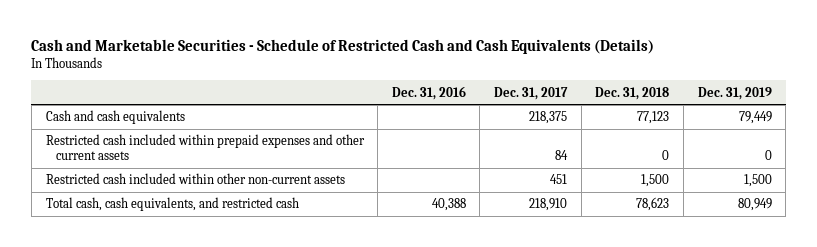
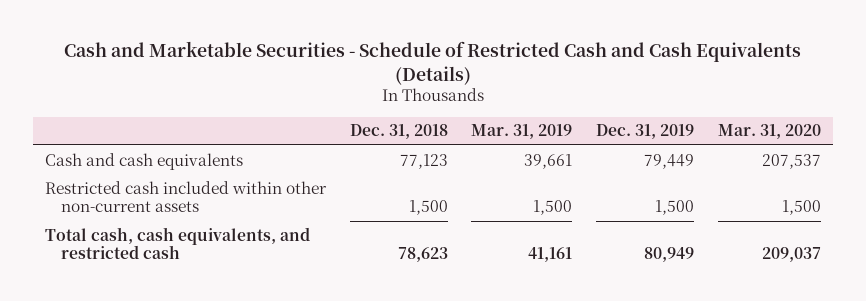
[391,85,466,100] Dec. 31, 2016 -> none
[494,86,569,100] Dec. 31, 2017 -> none
none -> [471,124,573,140] Mar. 31, 2019
none -> [717,124,821,140] Mar. 31, 2020
[45,134,365,161] Restricted cash included within prepaid expenses and other current assets -> none

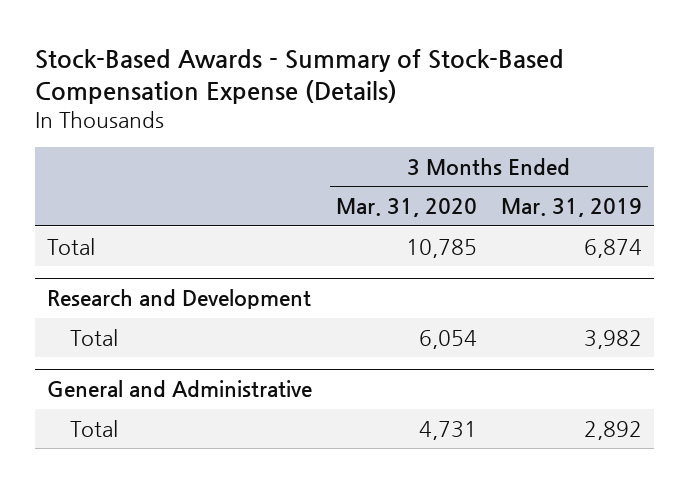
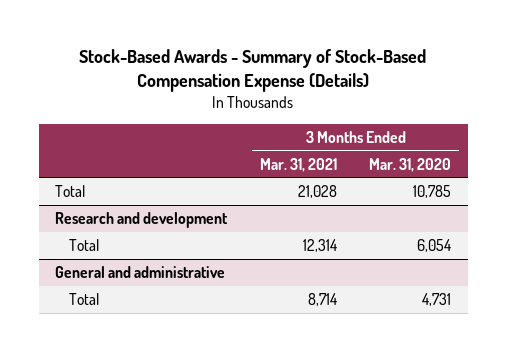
[501,198,643,218] Mar. 31, 2019 -> none
none -> [259,157,337,172] Mar. 31, 2021
[46,289,311,310] Research and Development -> [55,212,229,229] Research and development
[46,380,312,398] General and Administrative -> [55,266,226,279] General and administrative

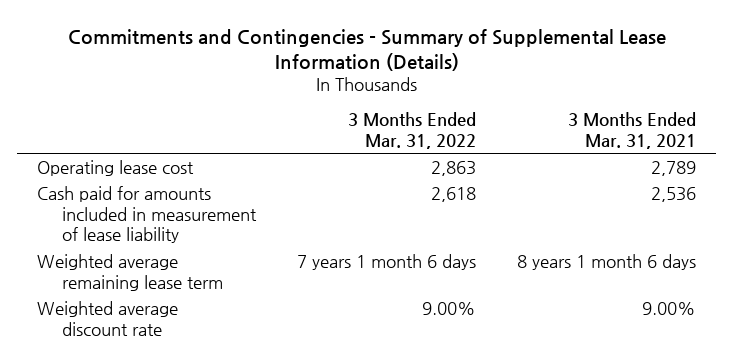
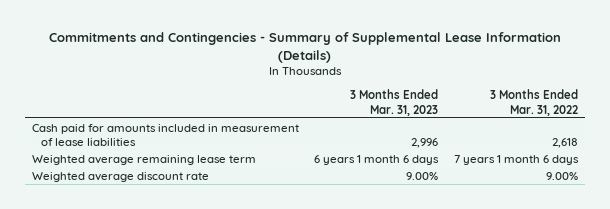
[567,112,696,150] 3 Months Ended Mar. 31, 2021 -> none
none -> [350,89,439,116] 3 Months Ended Mar. 31, 2023
[37,159,195,176] Operating lease cost -> none
[37,185,257,244] Cash paid for amounts included in measurement of lease liability -> [32,123,300,146] Cash paid for amounts included in measurement of lease liabilities

